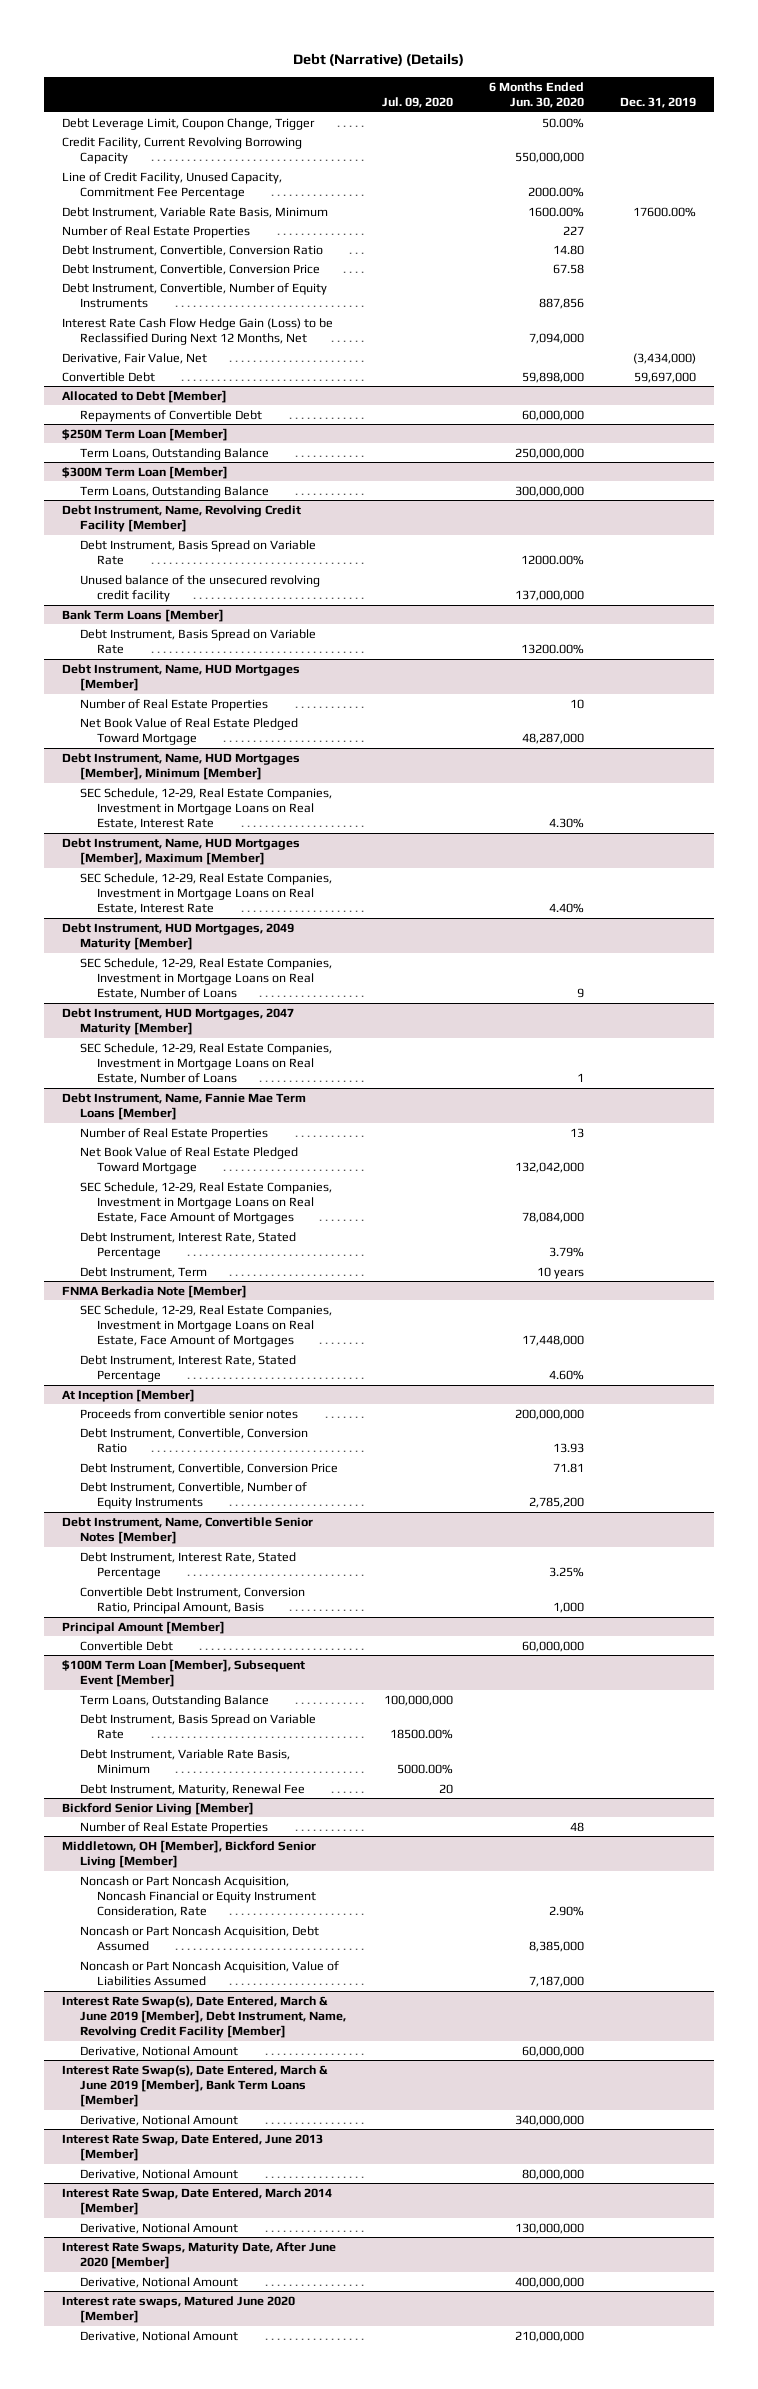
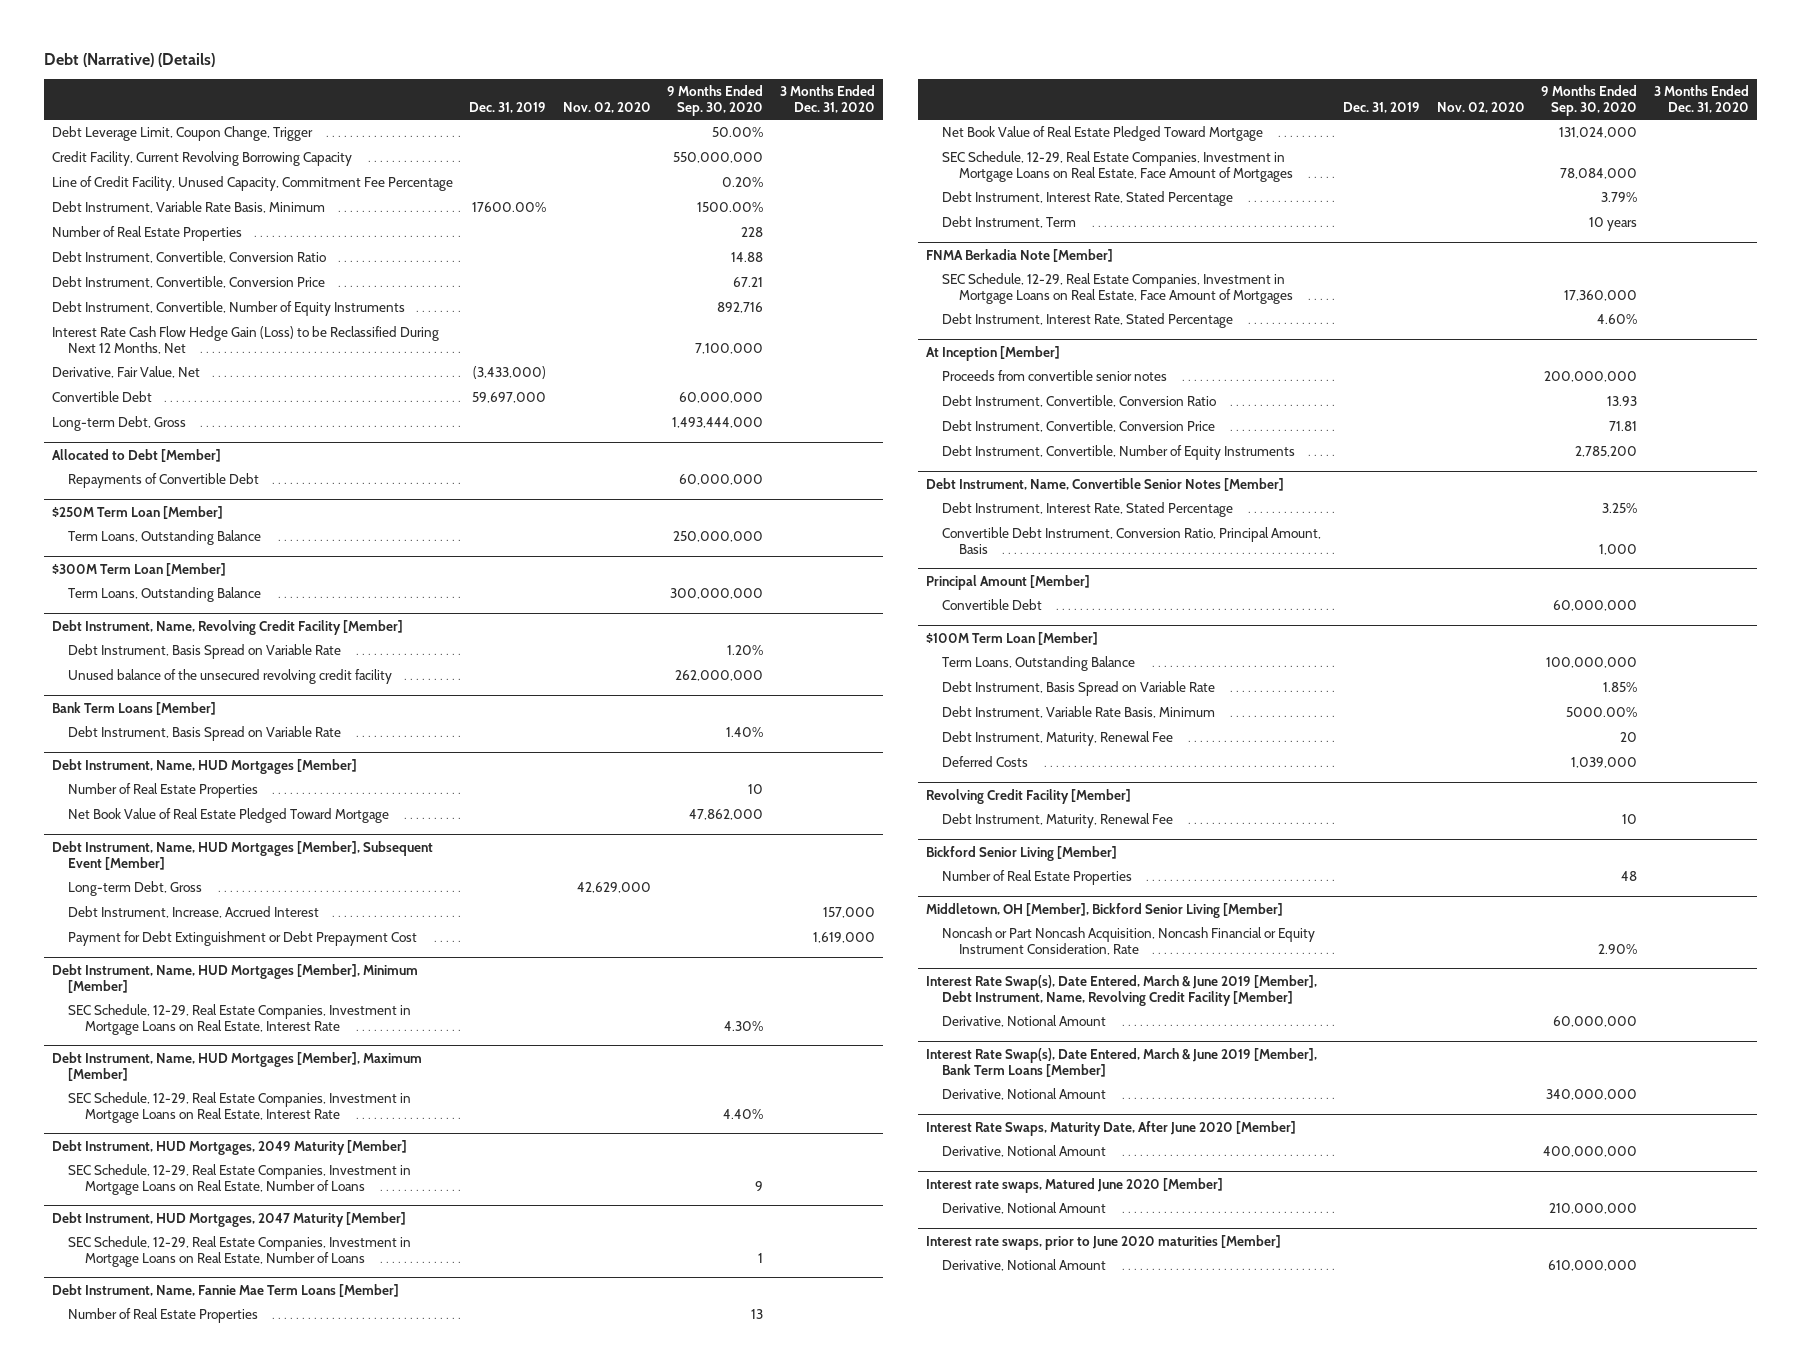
[381,97,453,109] Jul. 09, 2020 -> none
[488,81,584,109] 6 Months Ended Jun. 30, 2020 -> none
none -> [562,101,651,113] Nov. 02, 2020
none -> [667,84,764,116] 9 Months Ended Sep. 30, 2020
none -> [780,84,876,113] 3 Months Ended Dec. 31, 2020
[633,352,697,364] (3,434,000) -> [473,366,547,380] (3,433,000)
none -> [51,416,186,432] Long-term Debt, Gross
none -> [51,841,433,870] Debt Instrument, Name, HUD Mortgages [Member], Subsequent Event [Member]
none -> [68,881,203,897] Long-term Debt, Gross
none -> [68,906,320,919] Debt Instrument, Increase, Accrued Interest
none -> [68,931,418,947] Payment for Debt Extinguishment or Debt Prepayment Cost
[62,1658,306,1688] $100M Term Loan [Member], Subsequent Event [Member] -> [925,632,1098,646] $100M Term Loan [Member]
none -> [942,756,1029,768] Deferred Costs
none -> [925,789,1131,805] Revolving Credit Facility [Member]
none -> [942,813,1174,829] Debt Instrument, Maturity, Renewal Fee
[79,1925,319,1952] Noncash or Part Noncash Acquisition, Debt Assumed -> none
[79,1960,339,1987] Noncash or Part Noncash Acquisition, Value of Liabilities Assumed -> none
[62,2133,324,2162] Interest Rate Swap, Date Entered, June 2013 [Member] -> none
[79,2168,238,2180] Derivative, Notional Amount -> none
[62,2187,333,2216] Interest Rate Swap, Date Entered, March 2014 [Member] -> none
[79,2222,238,2234] Derivative, Notional Amount -> none
none -> [925,1235,1281,1251] Interest rate swaps, prior to June 2020 maturities [Member]
none -> [942,1259,1107,1272] Derivative, Notional Amount

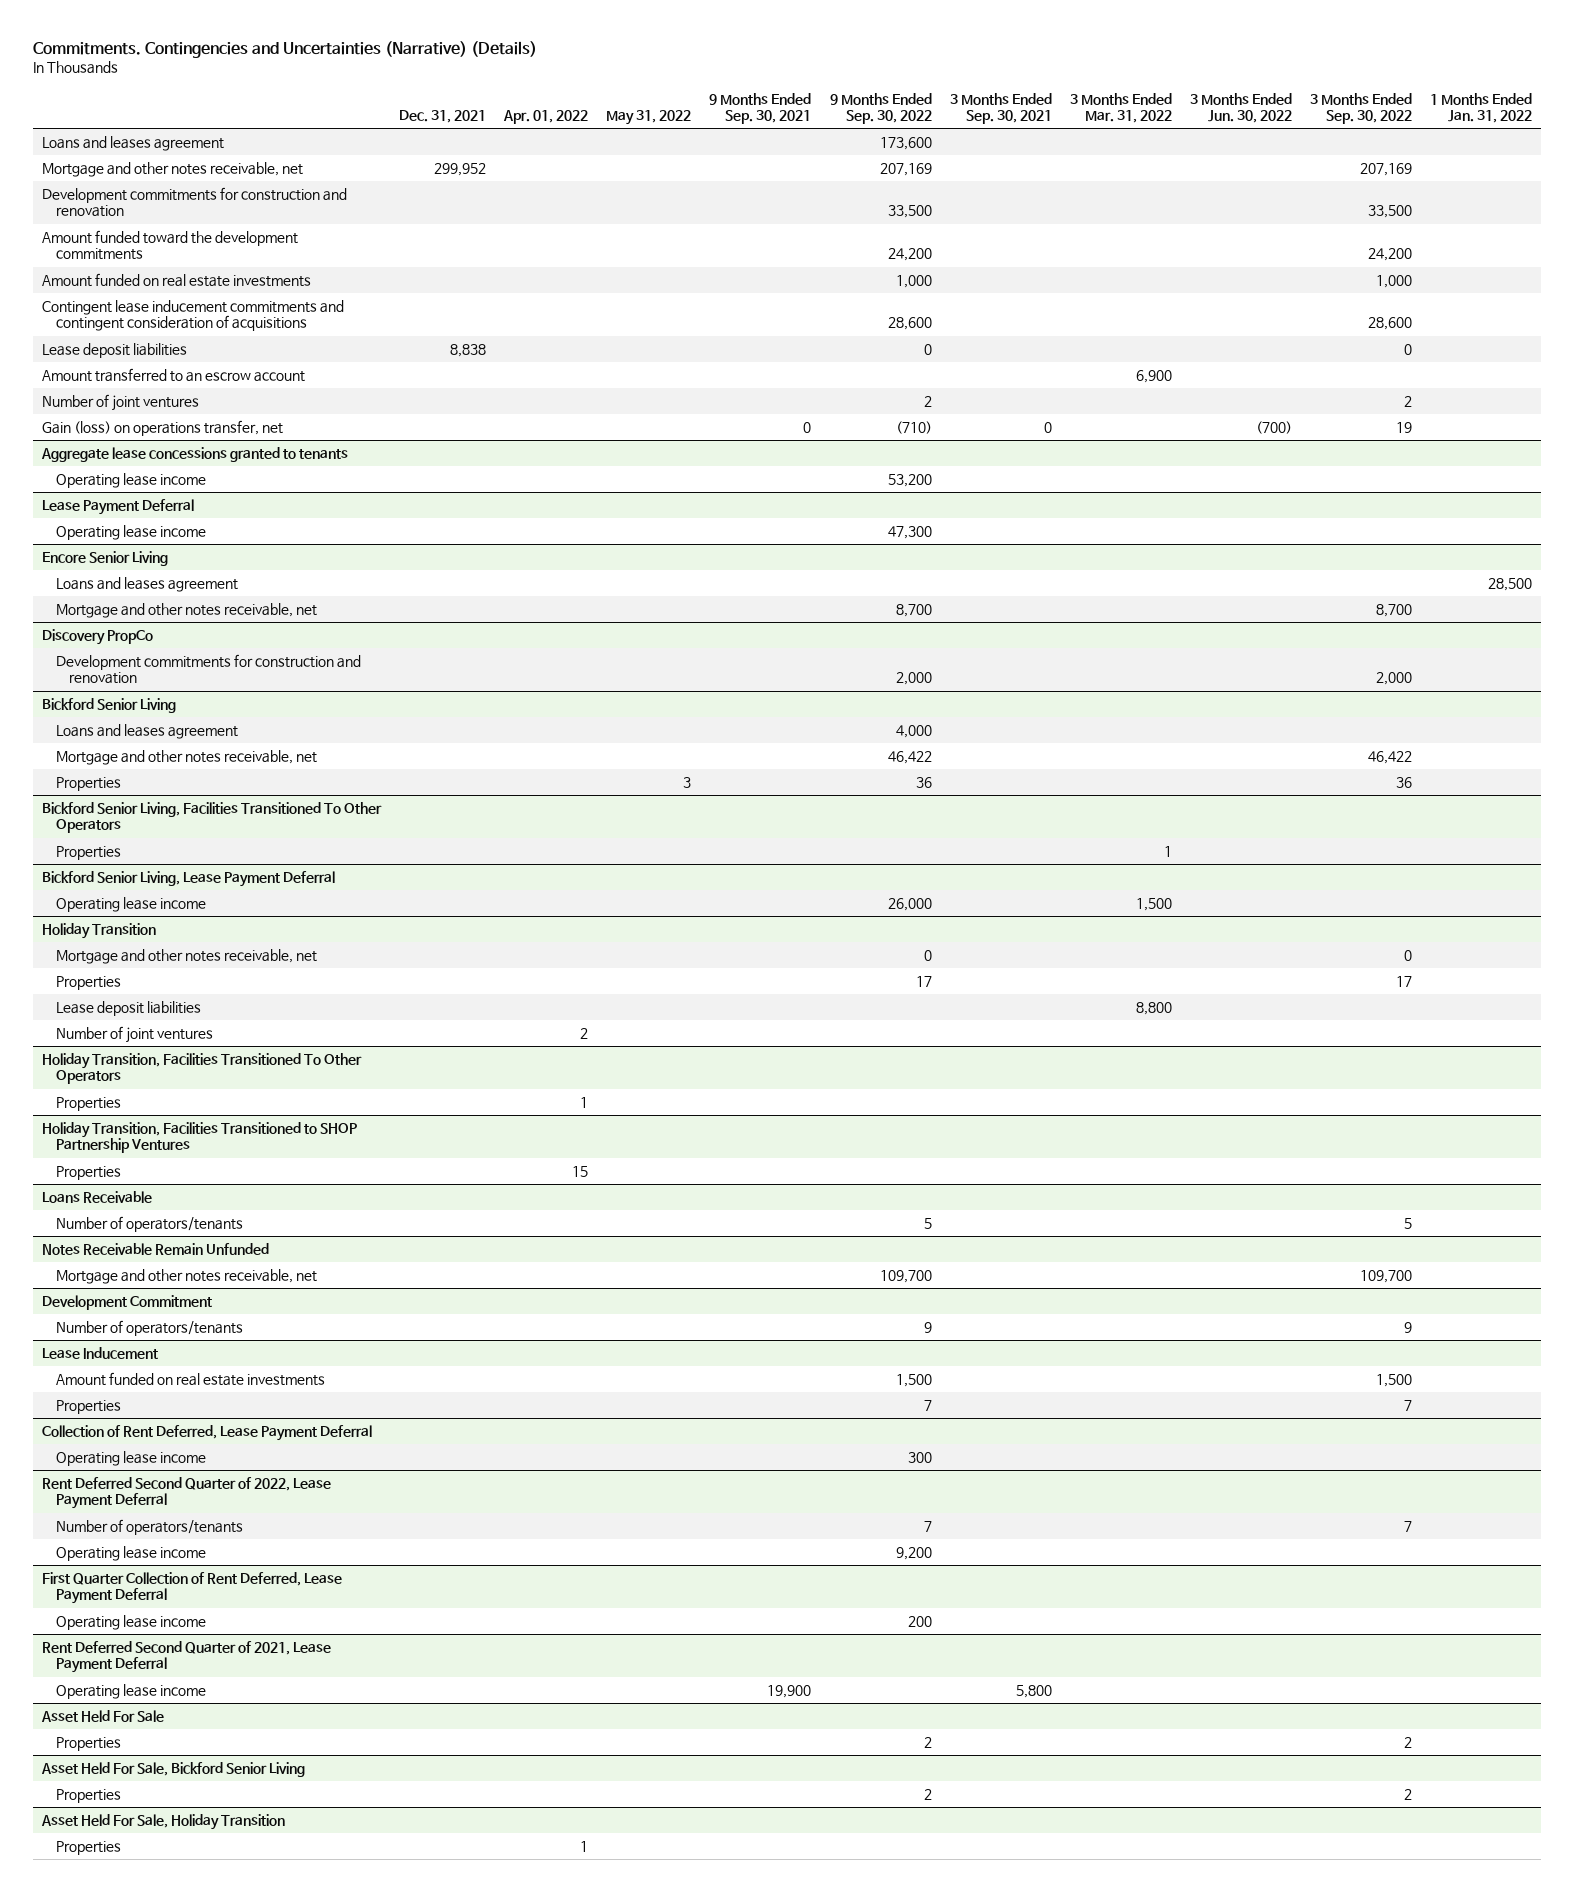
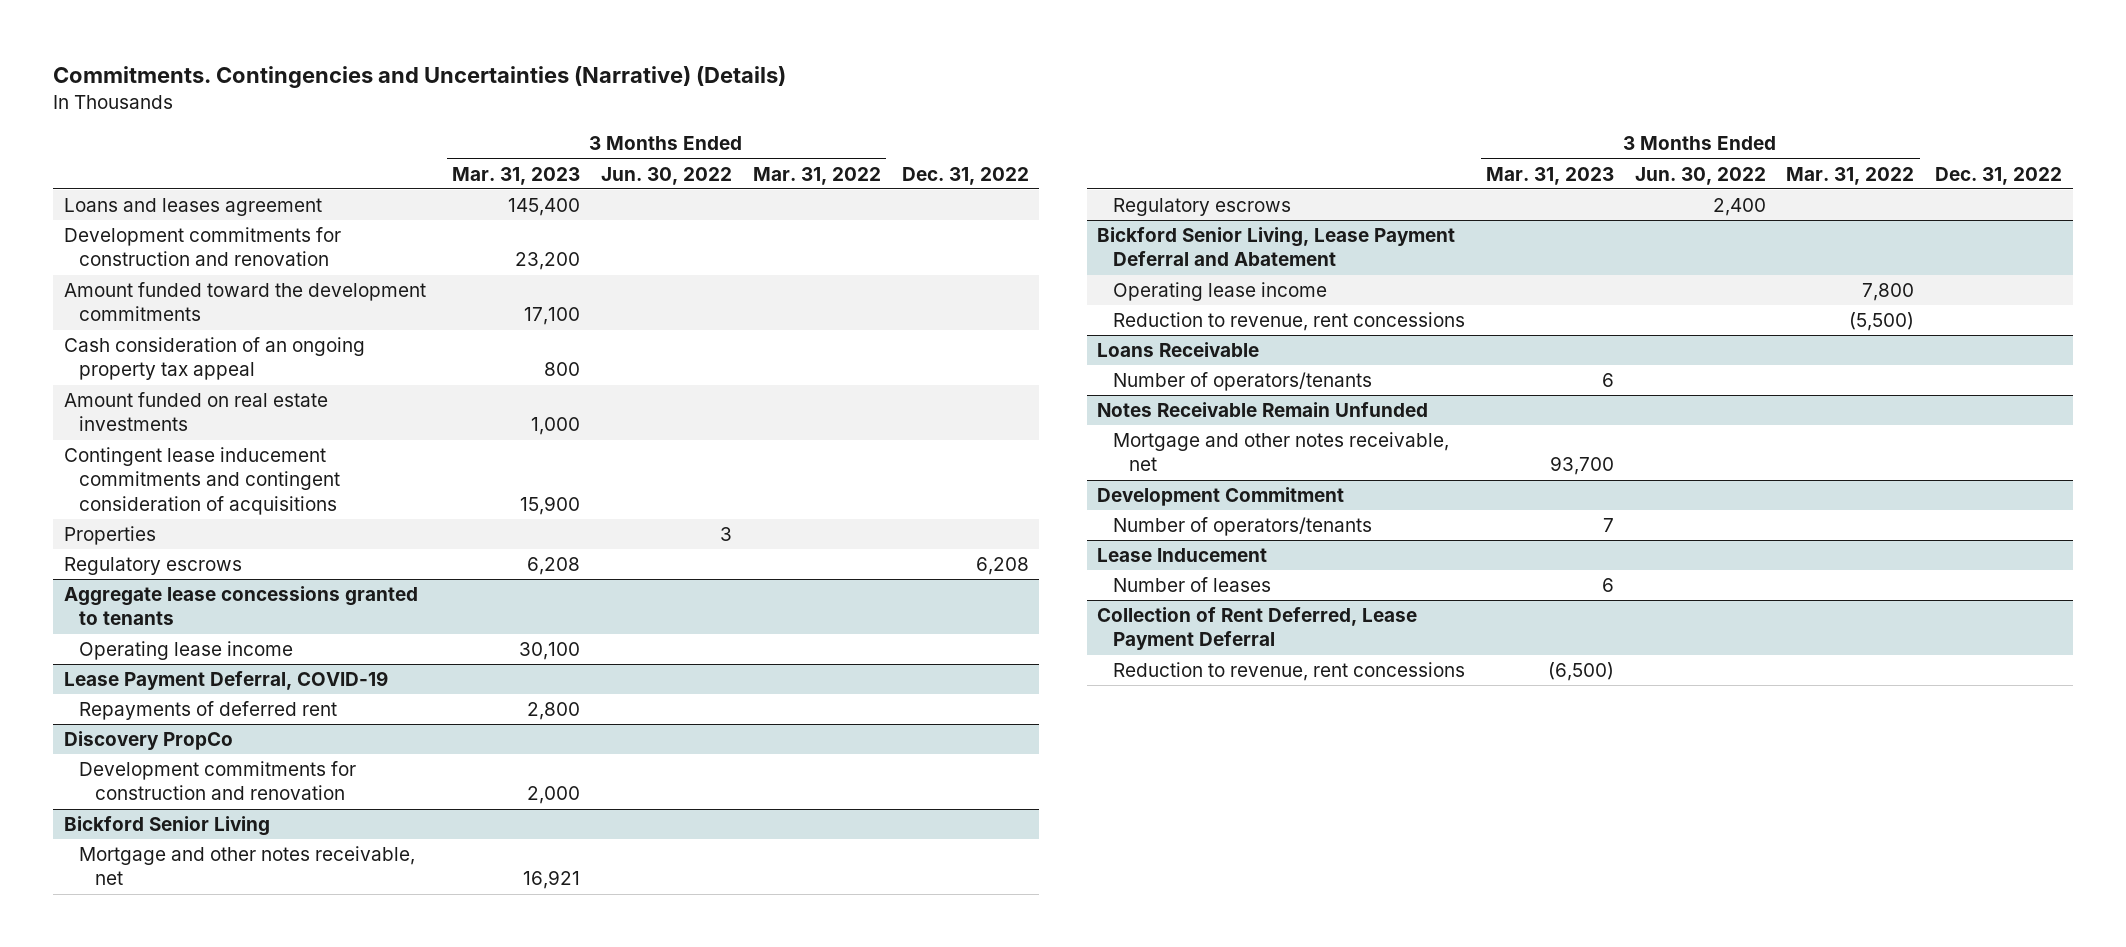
[399,109,487,123] Dec. 31, 2021 -> none
[503,109,589,124] Apr. 01, 2022 -> none
[606,109,692,125] May 31, 2022 -> none
[709,92,812,124] 9 Months Ended Sep. 30, 2021 -> none
[829,92,932,124] 9 Months Ended Sep. 30, 2022 -> none
[949,92,1052,124] 3 Months Ended Sep. 30, 2021 -> none
[1309,92,1412,124] 3 Months Ended Sep. 30, 2022 -> none
[1429,92,1532,123] 1 Months Ended Jan. 31, 2022 -> none
none -> [452,166,581,185] Mar. 31, 2023
none -> [901,166,1029,185] Dec. 31, 2022
[42,162,304,178] Mortgage and other notes receivable, net -> none
none -> [63,337,365,381] Cash consideration of an ongoing property tax appeal
[42,343,188,359] Lease deposit liabilities -> none
[42,368,306,383] Amount transferred to an escrow account -> none
[42,394,200,412] Number of joint ventures -> none
[42,420,284,437] Gain (loss) on operations transfer, net -> none
none -> [63,526,156,546] Properties
none -> [63,557,242,576] Regulatory escrows
[55,525,206,541] Operating lease income -> none
[42,551,169,567] Encore Senior Living -> none
[55,577,238,593] Loans and leases agreement -> none
[55,603,317,619] Mortgage and other notes receivable, net -> none
[42,499,195,516] Lease Payment Deferral -> [63,671,388,691] Lease Payment Deferral, COVID-19
none -> [79,701,338,721] Repayments of deferred rent
[55,724,238,740] Loans and leases agreement -> none
[55,777,121,792] Properties -> none
[42,802,383,834] Bickford Senior Living, Facilities Transitioned To Other Operators -> none
[55,846,121,861] Properties -> none
[42,923,157,940] Holiday Transition -> none
[55,949,317,965] Mortgage and other notes receivable, net -> none
[55,976,121,991] Properties -> none
[55,1001,201,1017] Lease deposit liabilities -> none
[55,1026,213,1044] Number of joint ventures -> none
[42,1053,363,1085] Holiday Transition, Facilities Transitioned To Other Operators -> none
[55,1097,121,1112] Properties -> none
[42,1122,358,1154] Holiday Transition, Facilities Transitioned to SHOP Partnership Ventures -> none
[55,1166,121,1181] Properties -> none
none -> [1113,198,1292,217] Regulatory escrows
[42,871,336,888] Bickford Senior Living, Lease Payment Deferral -> [1097,227,1456,267] Bickford Senior Living, Lease Payment Deferral and Abatement
[1135,898,1172,912] 1,500 -> [1862,283,1915,302] 7,800
none -> [1113,312,1466,332] Reduction to revenue, rent concessions
[55,1372,325,1387] Amount funded on real estate investments -> none
[55,1400,121,1415] Properties -> none
none -> [1113,577,1272,593] Number of leases
[55,1451,206,1467] Operating lease income -> none
[42,1477,332,1510] Rent Deferred Second Quarter of 2022, Lease Payment Deferral -> none
[55,1519,243,1536] Number of operators/tenants -> none
[55,1546,206,1562] Operating lease income -> none
[42,1572,343,1605] First Quarter Collection of Rent Deferred, Lease Payment Deferral -> none
[55,1615,206,1631] Operating lease income -> none
[42,1641,332,1674] Rent Deferred Second Quarter of 2021, Lease Payment Deferral -> none
[55,1684,206,1700] Operating lease income -> none
[41,1710,165,1723] Asset Held For Sale -> none
[55,1737,121,1752] Properties -> none
[41,1762,306,1778] Asset Held For Sale, Bickford Senior Living -> none
[55,1789,121,1804] Properties -> none
[41,1814,286,1831] Asset Held For Sale, Holiday Transition -> none
[55,1841,121,1856] Properties -> none
none -> [1113,662,1466,682] Reduction to revenue, rent concessions

